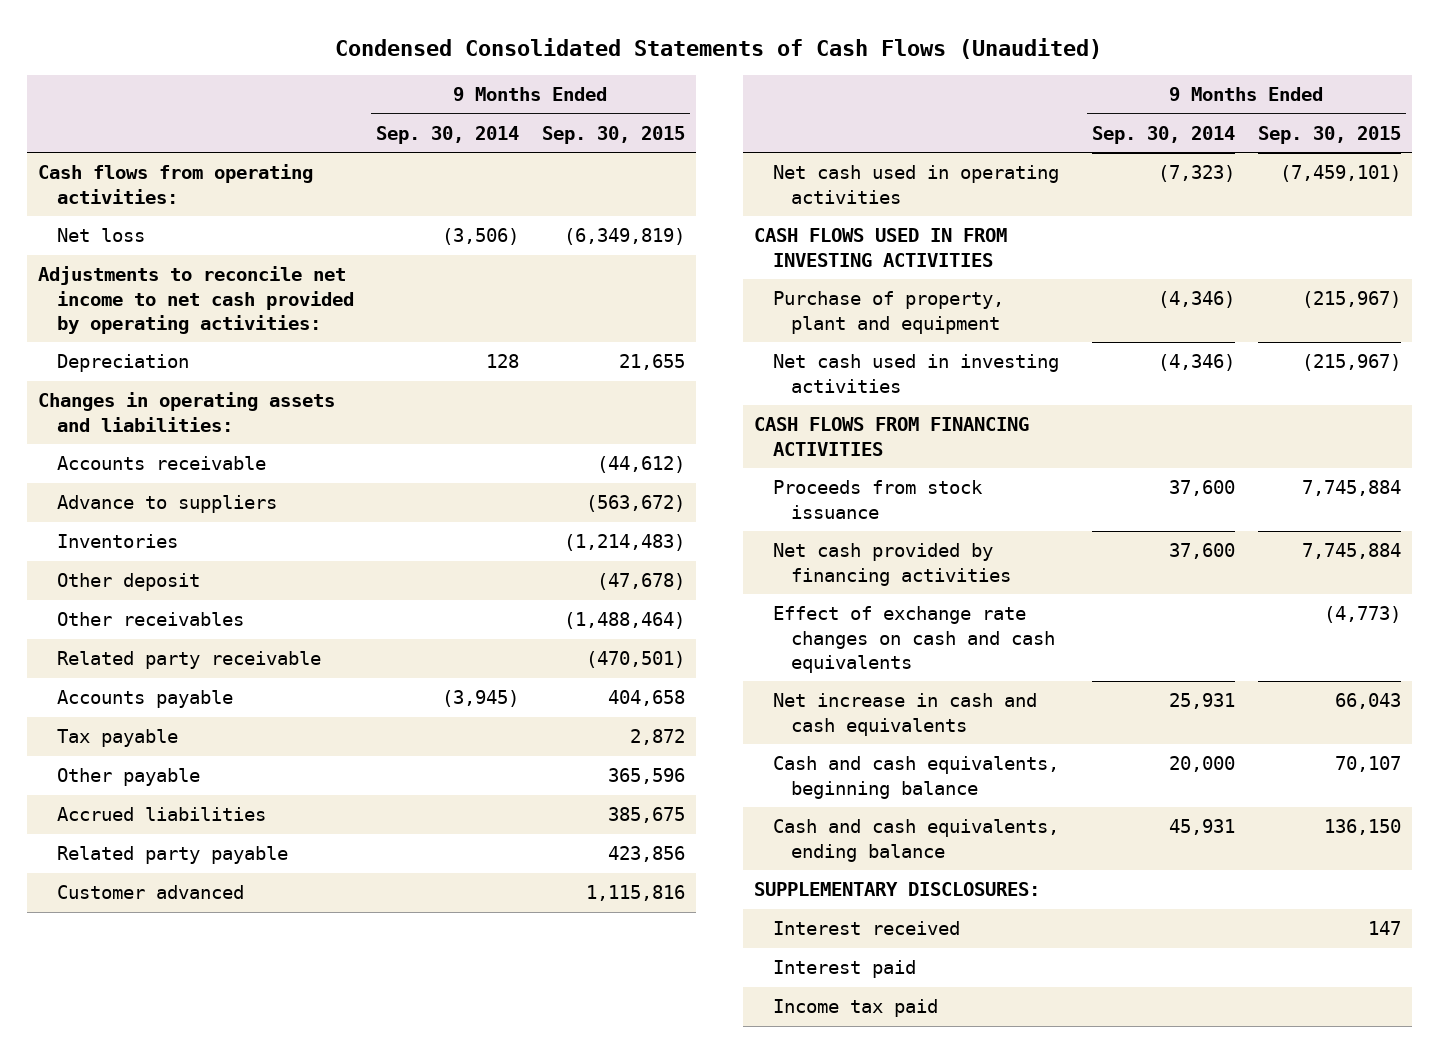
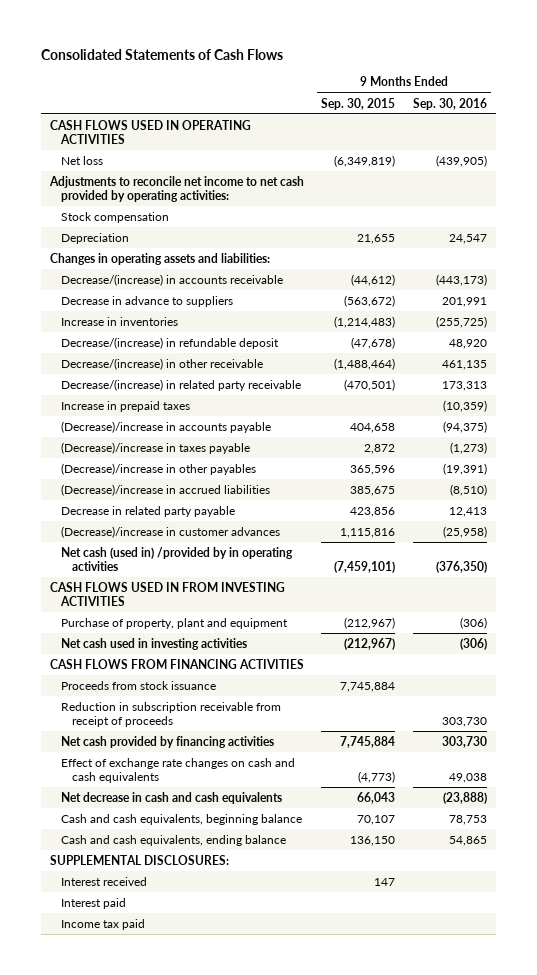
[335,38,1103,60] Condensed Consolidated Statements of Cash Flows (Unaudited) -> [40,48,283,60] Consolidated Statements of Cash Flows
[376,125,520,144] Sep. 30, 2014 -> none
none -> [412,97,487,110] Sep. 30, 2016
[38,164,314,204] Cash flows from operating activities: -> [49,119,251,144] CASH FLOWS USED IN OPERATING ACTIVITIES
none -> [60,211,169,223] Stock compensation
[56,456,266,471] Accounts receivable -> [60,273,283,286] Decrease/(increase) in accounts receivable
[56,495,277,514] Advance to suppliers -> [60,295,233,307] Decrease in advance to suppliers
[56,534,178,549] Inventories -> [60,316,178,326] Increase in inventories
[56,573,200,592] Other deposit -> [60,336,279,349] Decrease/(increase) in refundable deposit
[56,612,244,627] Other receivables -> [60,357,263,370] Decrease/(increase) in other receivable
[56,651,321,670] Related party receivable -> [60,378,301,391] Decrease/(increase) in related party receivable
none -> [60,400,190,412] Increase in prepaid taxes
[56,690,233,709] Accounts payable -> [60,420,271,433] (Decrease)/increase in accounts payable
[56,729,178,748] Tax payable -> [60,441,250,454] (Decrease)/increase in taxes payable
[56,768,200,787] Other payable -> [60,462,256,475] (Decrease)/increase in other payables
[56,807,266,822] Accrued liabilities -> [60,483,270,496] (Decrease)/increase in accrued liabilities
[56,846,288,865] Related party payable -> [60,505,235,517] Decrease in related party payable
[56,885,244,900] Customer advanced -> [60,525,280,538] (Decrease)/increase in customer advances
[772,165,1059,204] Net cash used in operating activities -> [60,546,293,571] Net cash (used in) /provided by in operating activities
[1301,291,1401,309] (215,967) -> [344,616,396,629] (212,967)
[1301,354,1401,372] (215,967) -> [344,637,396,650] (212,967)
none -> [60,701,281,727] Reduction in subscription receivable from receipt of proceeds
[772,693,1037,736] Net increase in cash and cash equivalents -> [60,791,282,804] Net decrease in cash and cash equivalents
[754,882,1041,897] SUPPLEMENTARY DISCLOSURES: -> [49,854,229,865] SUPPLEMENTAL DISCLOSURES:

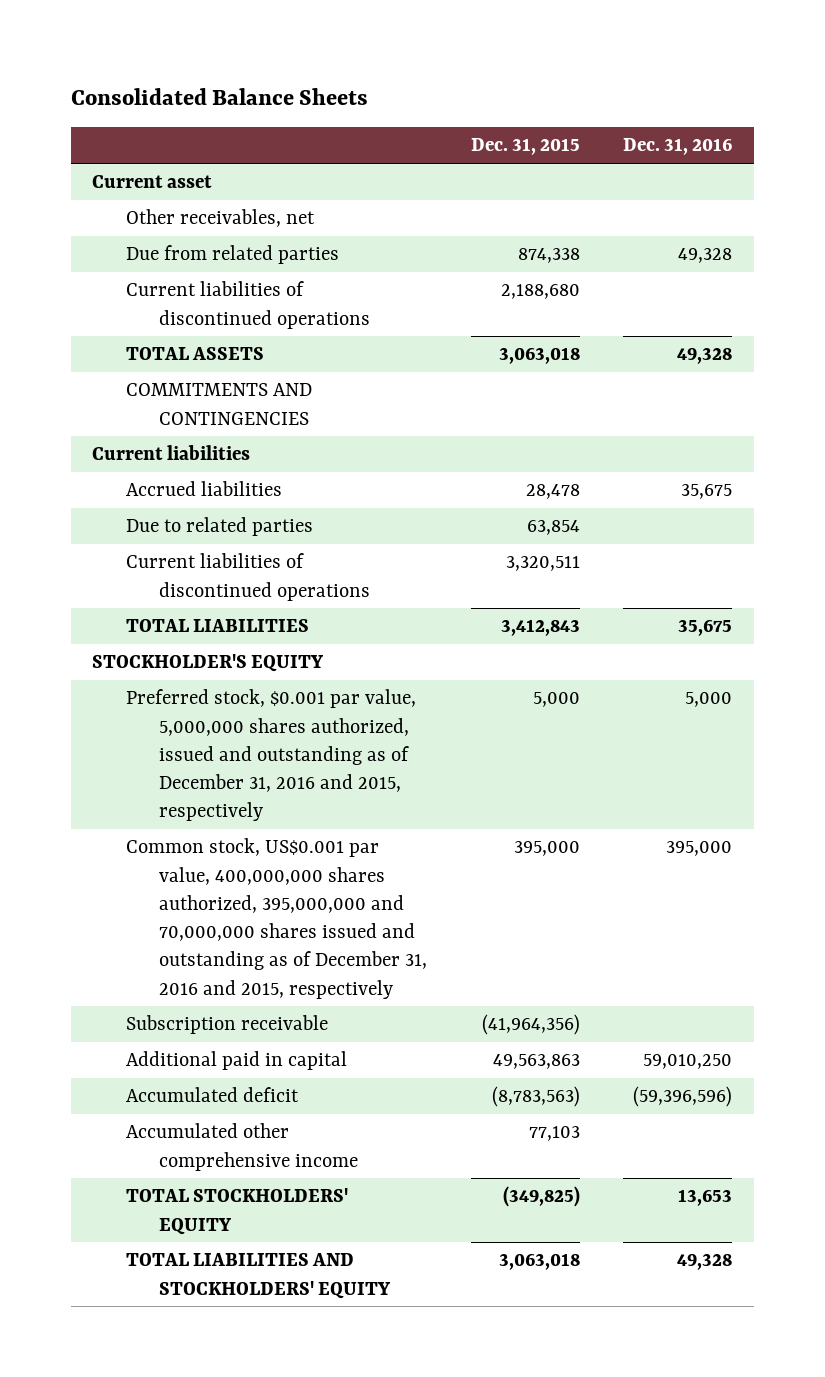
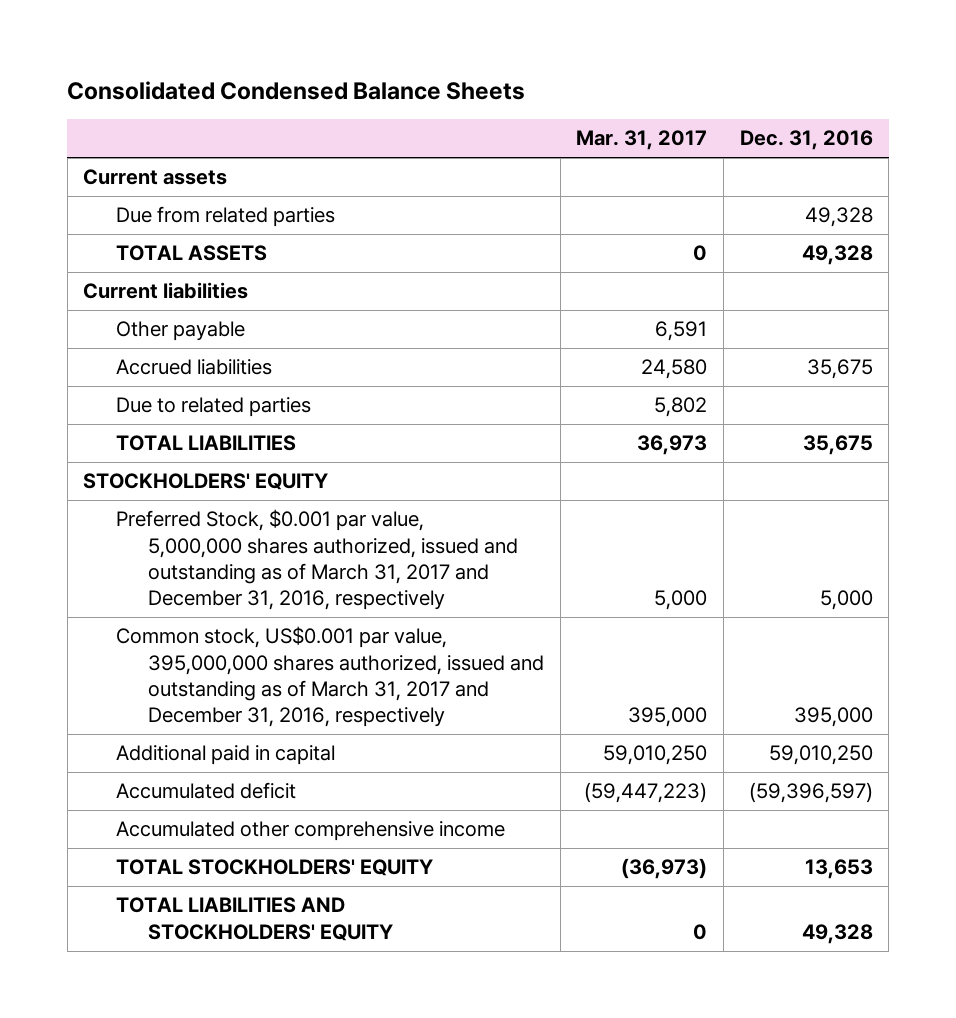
[70,87,368,105] Consolidated Balance Sheets -> [67,80,526,100] Consolidated Condensed Balance Sheets
[470,138,580,156] Dec. 31, 2015 -> none
none -> [576,130,708,151] Mar. 31, 2017
[125,209,315,228] Other receivables, net -> none
[92,175,213,189] Current asset -> [83,169,228,186] Current assets
[125,281,371,329] Current liabilities of discontinued operations -> none
[125,383,312,425] COMMITMENTS AND CONTINGENCIES -> none
none -> [115,321,245,342] Other payable
[125,553,371,601] Current liabilities of discontinued operations -> none
[125,1015,328,1035] Subscription receivable -> none
[92,654,325,673] STOCKHOLDER'S EQUITY -> [83,473,329,491] STOCKHOLDERS' EQUITY
[125,689,416,822] Preferred stock, $0.001 par value, 5,000,000 shares authorized, issued and outstanding as of December 31, 2016 and 2015, respectively -> [115,509,519,611] Preferred Stock, $0.001 par value, 5,000,000 shares authorized, issued and outstanding as of March 31, 2017 and December 31, 2016, respectively
[125,838,428,999] Common stock, US$0.001 par value, 400,000,000 shares authorized, 395,000,000 and 70,000,000 shares issued and outstanding as of December 31, 2016 and 2015, respectively -> [115,626,545,728] Common stock, US$0.001 par value, 395,000,000 shares authorized, issued and outstanding as of March 31, 2017 and December 31, 2016, respectively
[633,1086,733,1108] (59,396,596) -> [748,782,873,804] (59,396,597)

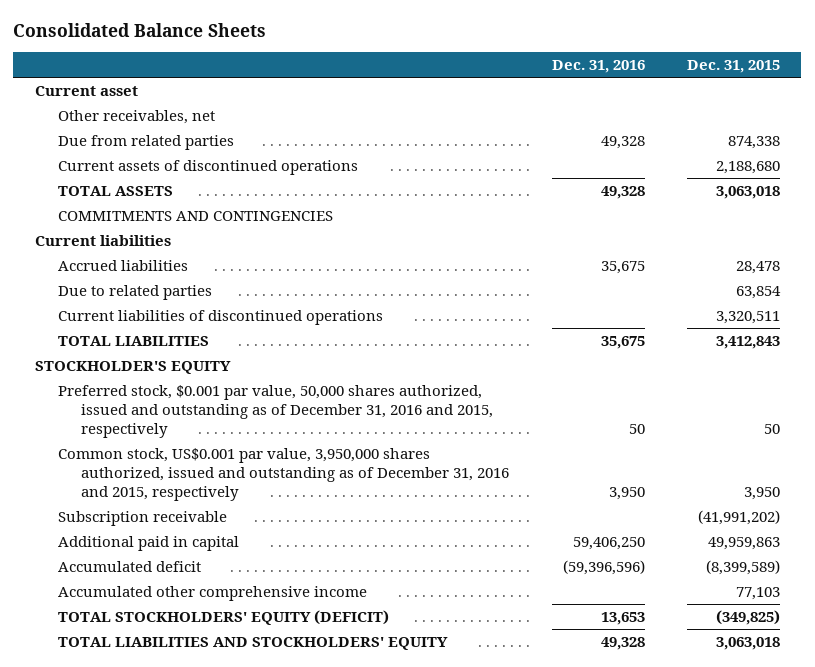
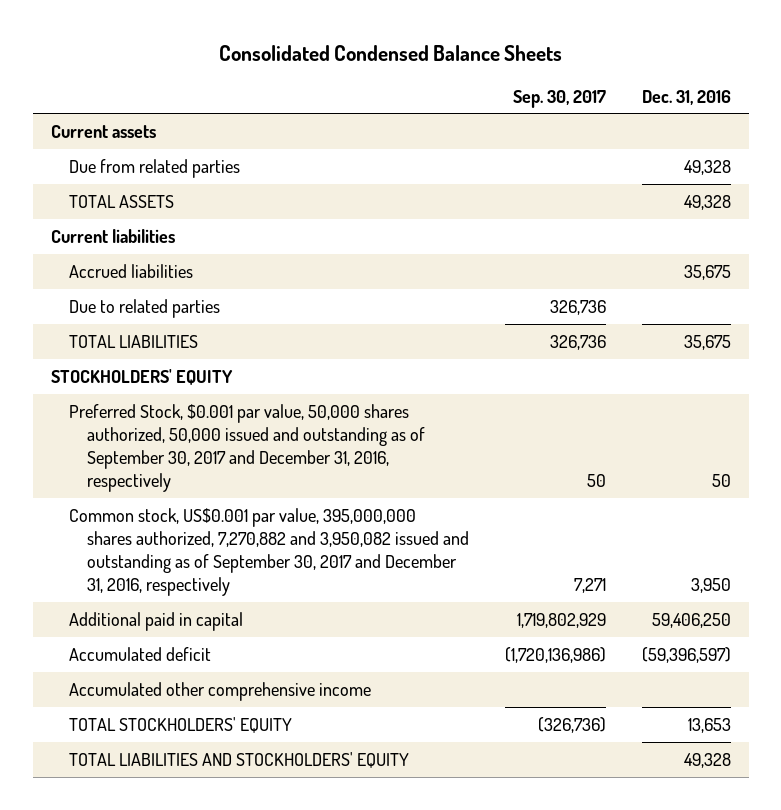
[13,22,267,37] Consolidated Balance Sheets -> [218,44,562,61] Consolidated Condensed Balance Sheets
[687,60,781,74] Dec. 31, 2015 -> none
none -> [513,89,607,108] Sep. 30, 2017
[57,109,215,124] Other receivables, net -> none
[34,85,138,96] Current asset -> [50,124,156,138] Current assets
[57,159,358,175] Current assets of discontinued operations -> none
[57,210,333,221] COMMITMENTS AND CONTINGENCIES -> none
[57,309,383,325] Current liabilities of discontinued operations -> none
[57,510,227,526] Subscription receivable -> none
[34,360,231,374] STOCKHOLDER'S EQUITY -> [50,368,233,385] STOCKHOLDERS' EQUITY
[57,384,493,438] Preferred stock, $0.001 par value, 50,000 shares authorized, issued and outstanding as of December 31, 2016 and 2015, respectively -> [68,403,426,492] Preferred Stock, $0.001 par value, 50,000 shares authorized, 50,000 issued and outstanding as of September 30, 2017 and December 31, 2016, respectively
[57,447,509,501] Common stock, US$0.001 par value, 3,950,000 shares authorized, issued and outstanding as of December 31, 2016 and 2015, respectively -> [68,507,470,596] Common stock, US$0.001 par value, 395,000,000 shares authorized, 7,270,882 and 3,950,082 issued and outstanding as of September 30, 2017 and December 31, 2016, respectively
[562,559,645,575] (59,396,596) -> [641,646,731,663] (59,396,597)
[57,609,389,625] TOTAL STOCKHOLDERS' EQUITY (DEFICIT) -> [68,716,292,733] TOTAL STOCKHOLDERS' EQUITY

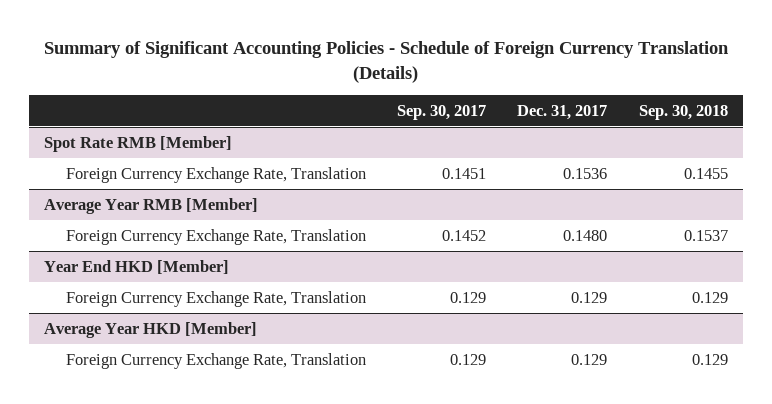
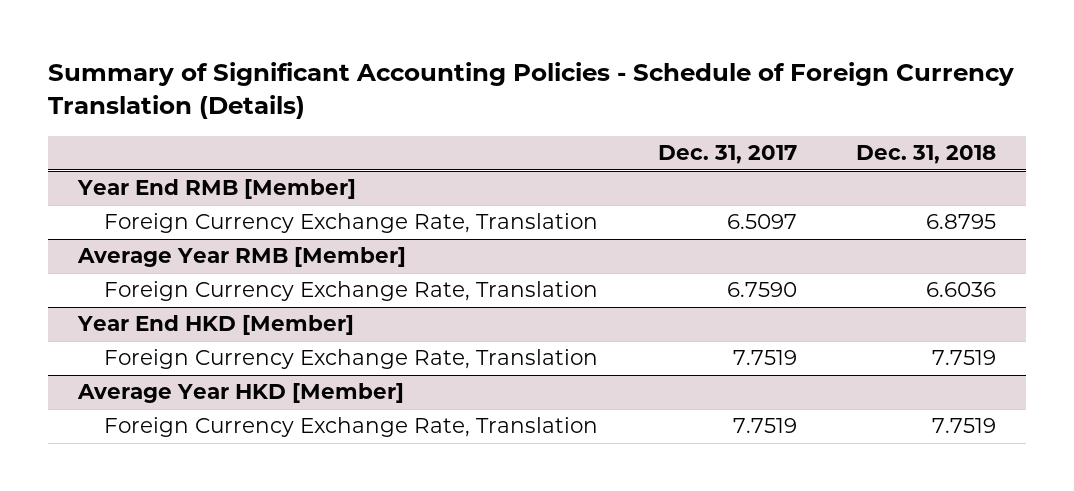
[396,104,486,120] Sep. 30, 2017 -> none
[638,104,728,120] Sep. 30, 2018 -> none
none -> [856,145,997,165] Dec. 31, 2018
[44,135,233,152] Spot Rate RMB [Member] -> none
none -> [77,179,357,200] Year End RMB [Member]
[563,167,608,179] 0.1536 -> [726,214,797,230] 6.5097
[563,229,608,241] 0.1480 -> [726,282,797,298] 6.7590
[571,291,608,303] 0.129 -> [732,350,797,366] 7.7519
[571,353,608,365] 0.129 -> [732,418,797,434] 7.7519

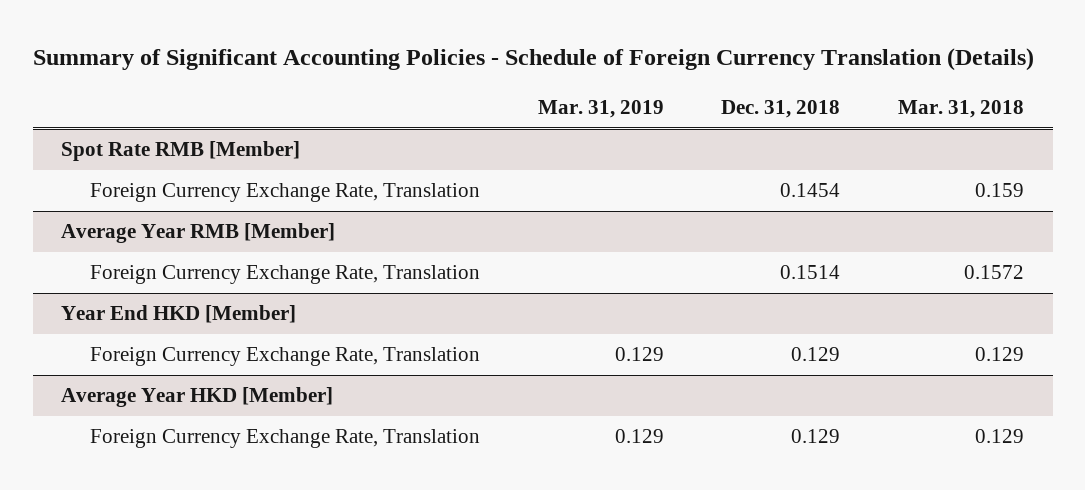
[657,145,797,165] Dec. 31, 2017 -> none
none -> [537,99,664,118] Mar. 31, 2019
none -> [897,99,1024,118] Mar. 31, 2018
[77,179,357,200] Year End RMB [Member] -> none
none -> [61,141,301,162] Spot Rate RMB [Member]
[926,214,997,230] 6.8795 -> [780,183,841,198] 0.1454
[926,282,997,298] 6.6036 -> [780,265,841,280] 0.1514
[932,350,997,366] 7.7519 -> [791,347,841,362] 0.129
[932,418,997,434] 7.7519 -> [791,429,841,444] 0.129

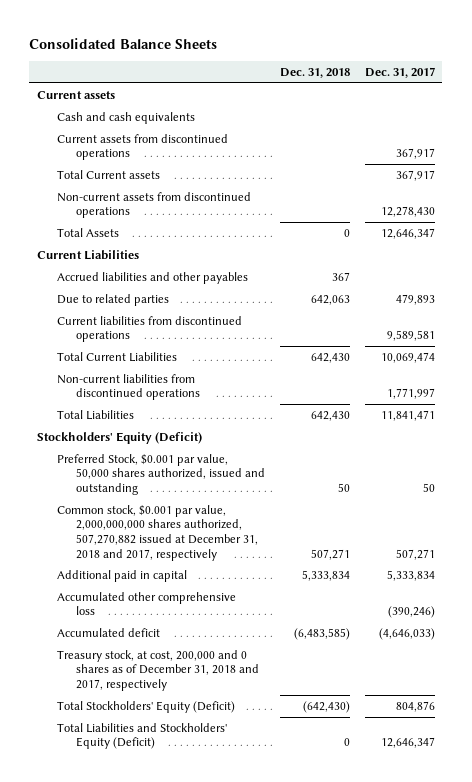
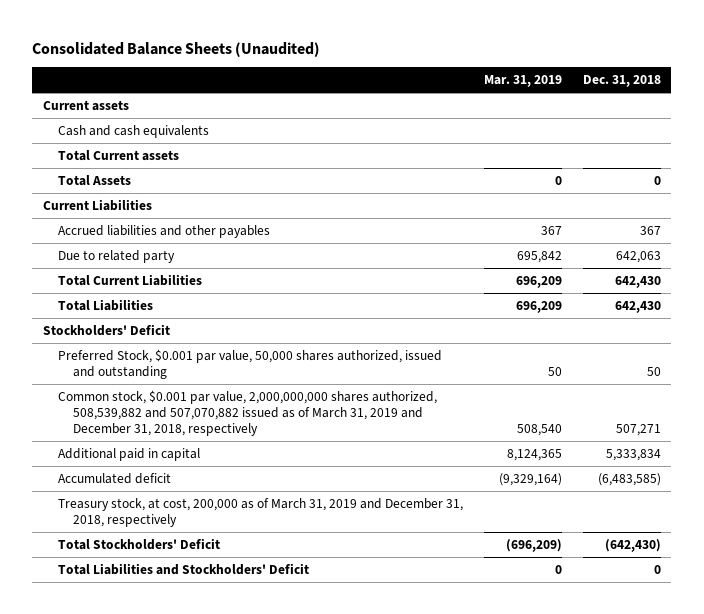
[29,37,218,49] Consolidated Balance Sheets -> [32,41,321,57] Consolidated Balance Sheets (Unaudited)
[365,66,436,78] Dec. 31, 2017 -> none
none -> [483,75,562,88] Mar. 31, 2019
[56,133,228,161] Current assets from discontinued operations -> none
[56,191,251,219] Non-current assets from discontinued operations -> none
[56,315,242,343] Current liabilities from discontinued operations -> none
[56,293,169,306] Due to related parties -> [57,249,175,263] Due to related party
[56,373,201,401] Non-current liabilities from discontinued operations -> none
[36,431,202,444] Stockholders' Equity (Deficit) -> [42,323,170,336] Stockholders' Deficit
[56,504,259,561] Common stock, $0.001 par value, 2,000,000,000 shares authorized, 507,270,882 issued at December 31, 2018 and 2017, respectively -> [57,389,437,436] Common stock, $0.001 par value, 2,000,000,000 shares authorized, 508,539,882 and 507,070,882 issued as of March 31, 2019 and December 31, 2018, respectively
[56,591,236,616] Accumulated other comprehensive loss -> none
[56,649,260,691] Treasury stock, at cost, 200,000 and 0 shares as of December 31, 2018 and 2017, respectively -> [57,497,463,527] Treasury stock, at cost, 200,000 as of March 31, 2019 and December 31, 2018, respectively
[56,700,235,713] Total Stockholders' Equity (Deficit) -> [57,537,220,550] Total Stockholders' Deficit
[56,722,227,750] Total Liabilities and Stockholders' Equity (Deficit) -> [57,562,309,575] Total Liabilities and Stockholders' Deficit

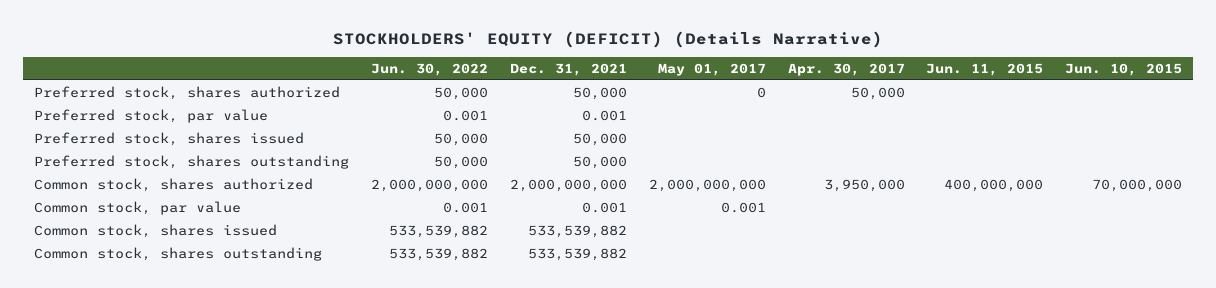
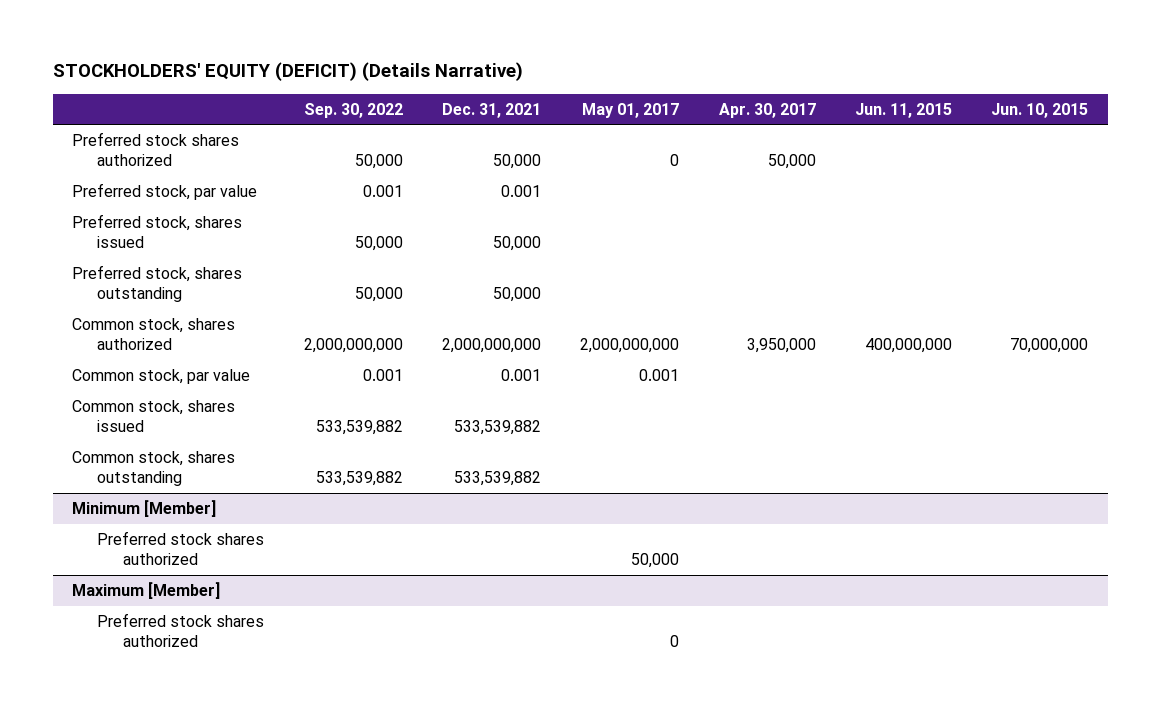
[371,62,489,76] Jun. 30, 2022 -> none
none -> [303,102,403,118] Sep. 30, 2022
[34,86,341,101] Preferred stock, shares authorized -> [72,132,240,167] Preferred stock shares authorized
none -> [72,500,217,518] Minimum [Member]
none -> [97,531,265,566] Preferred stock shares authorized
none -> [72,582,221,600] Maximum [Member]
none -> [97,613,265,648] Preferred stock shares authorized

